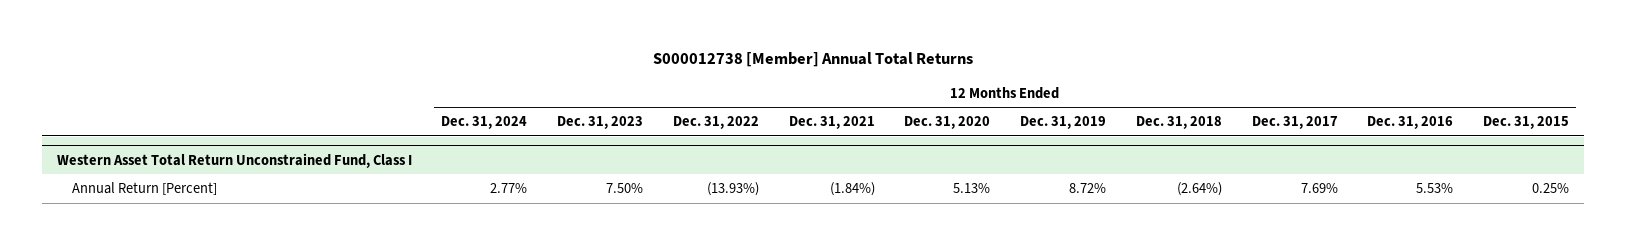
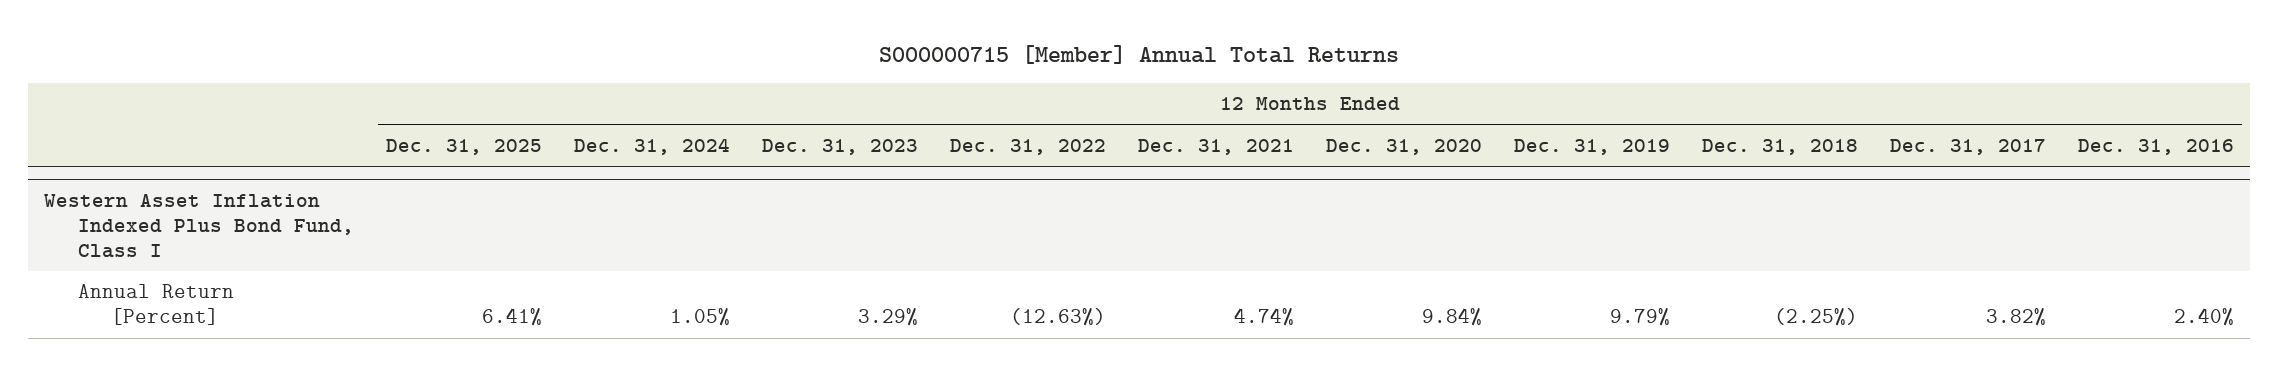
[652,52,973,68] S000012738 [Member] Annual Total Returns -> [879,44,1400,64] S000000715 [Member] Annual Total Returns
[1482,116,1569,130] Dec. 31, 2015 -> none
none -> [385,138,542,155] Dec. 31, 2025
[56,152,412,168] Western Asset Total Return Unconstrained Fund, Class I -> none
none -> [44,193,354,258] Western Asset Inflation Indexed Plus Bond Fund, Class I
[490,183,528,194] 2.77% -> [669,308,730,327] 1.05%
[606,183,644,194] 7.50% -> [857,308,918,327] 3.29%
[706,182,759,197] (13.93%) -> [1009,308,1106,327] (12.63%)
[829,182,875,197] (1.84%) -> [1233,308,1294,327] 4.74%
[953,183,991,194] 5.13% -> [1421,308,1482,327] 9.84%
[1069,183,1107,194] 8.72% -> [1609,308,1670,327] 9.79%
[1176,182,1222,197] (2.64%) -> [1773,308,1858,327] (2.25%)
[1300,183,1338,194] 7.69% -> [1985,308,2046,327] 3.82%
[1416,183,1454,194] 5.53% -> [2173,308,2234,327] 2.40%

